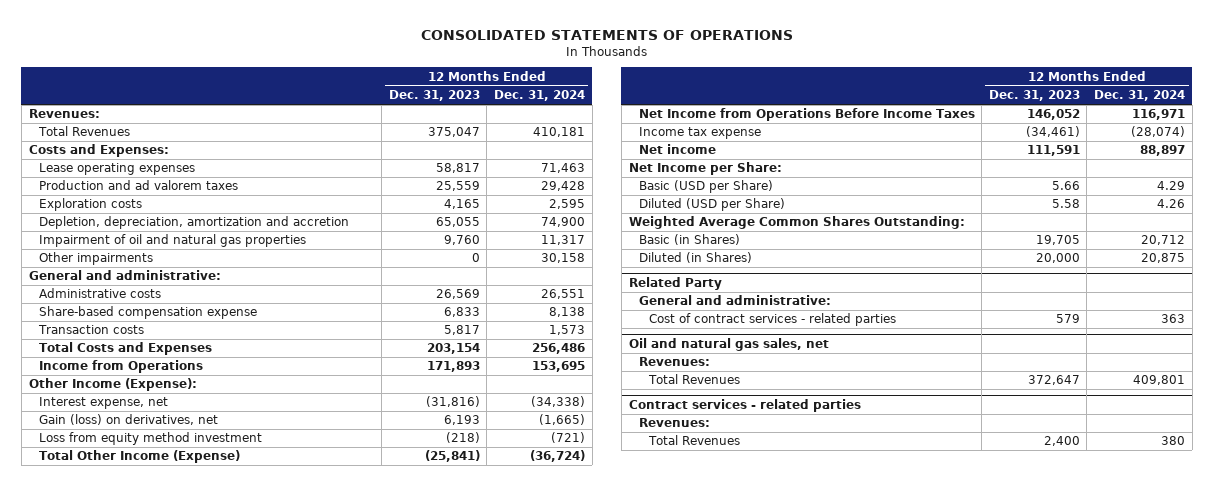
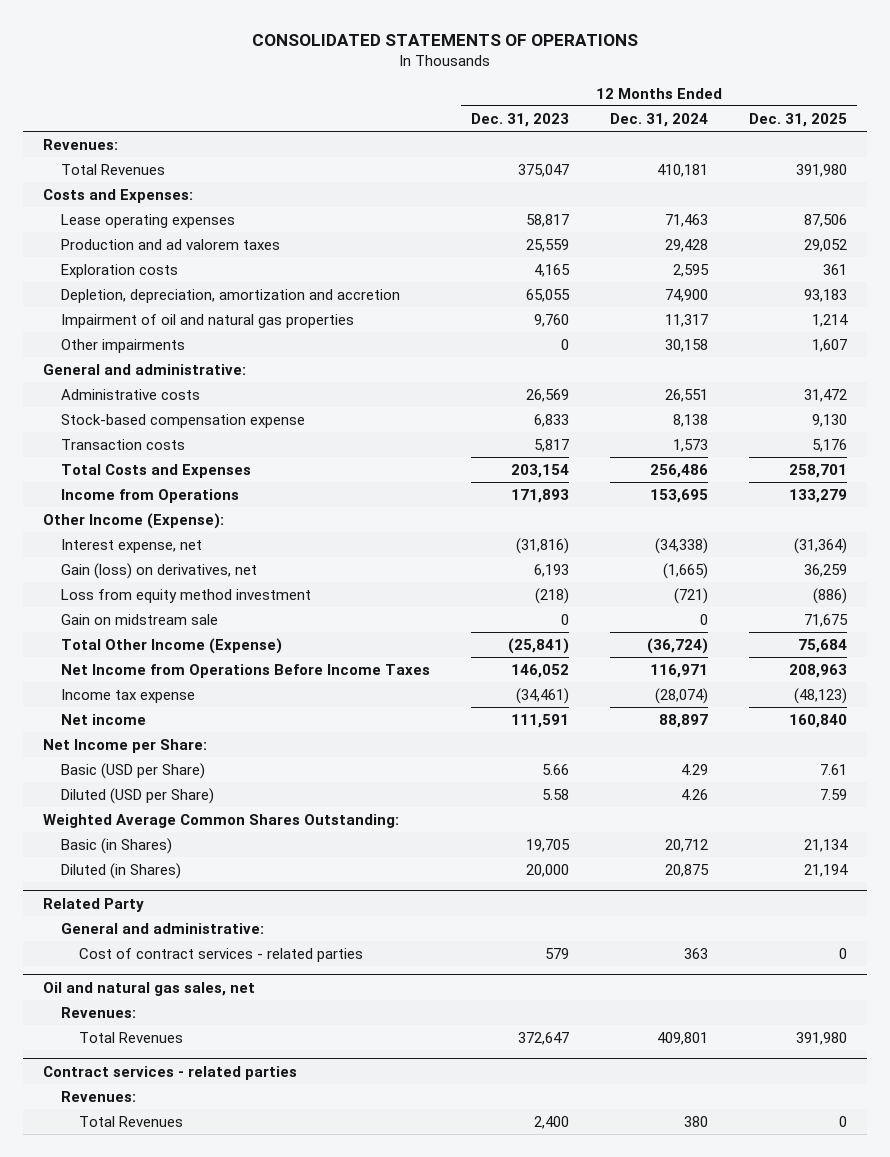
none -> [748,112,847,127] Dec. 31, 2025
[38,306,257,320] Share-based compensation expense -> [61,413,306,428] Stock-based compensation expense
none -> [61,613,219,625] Gain on midstream sale

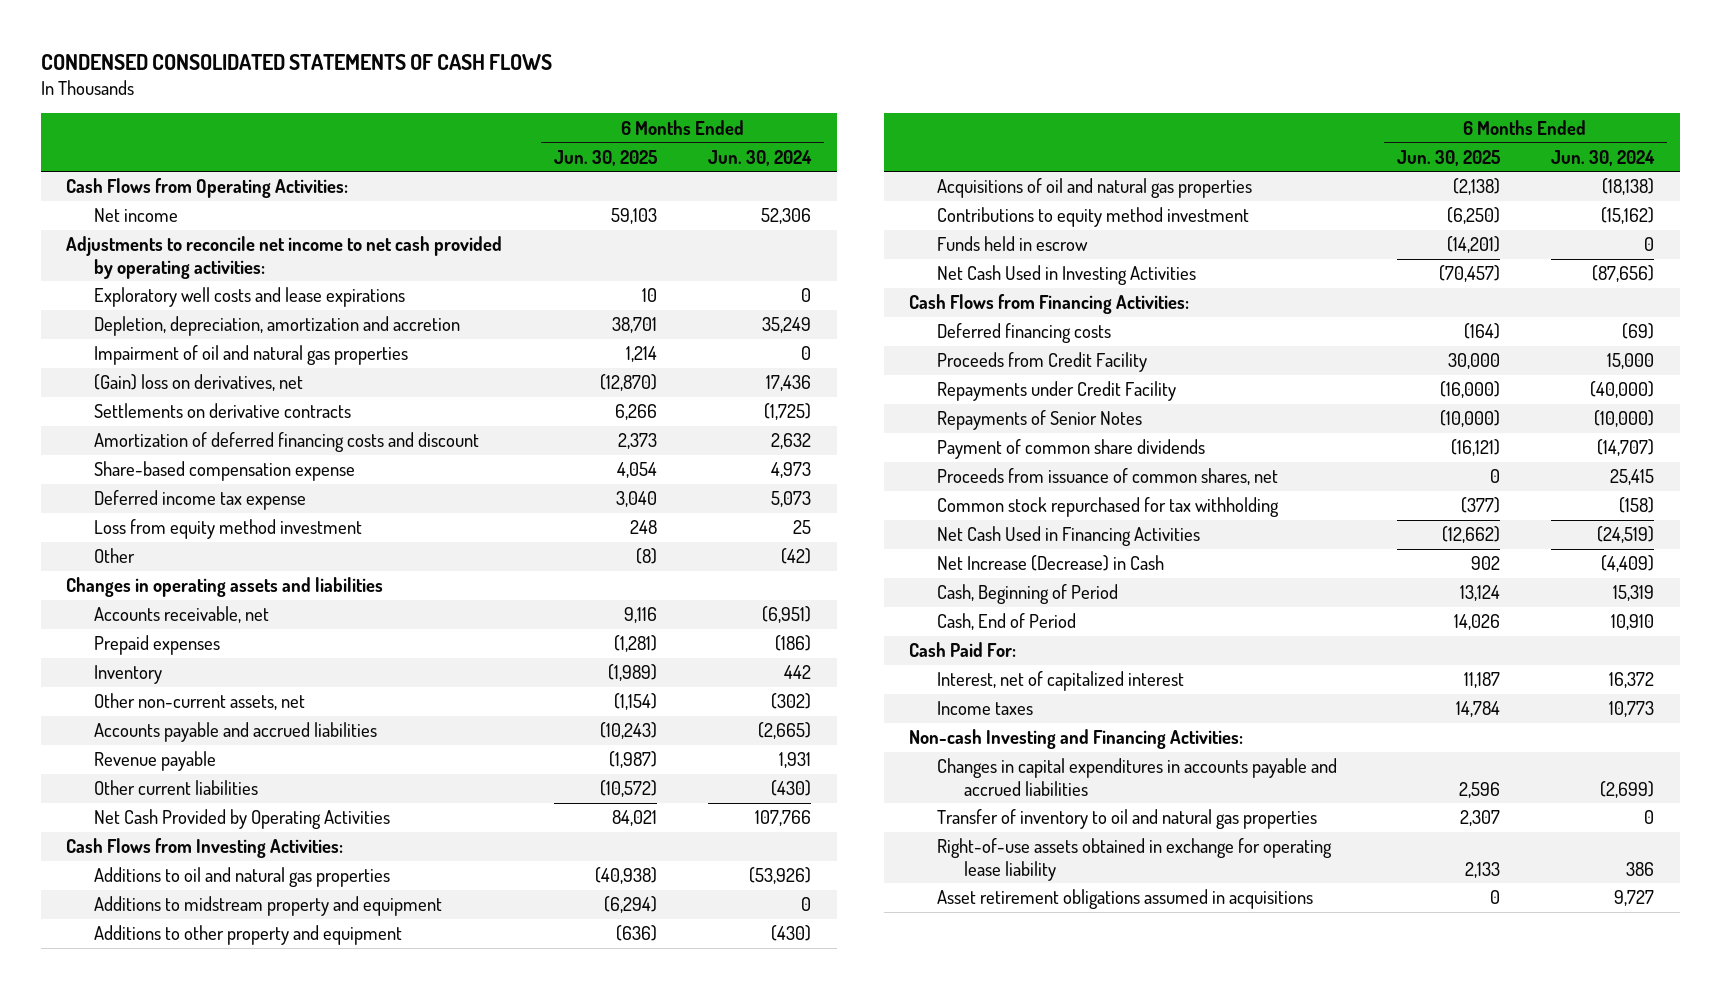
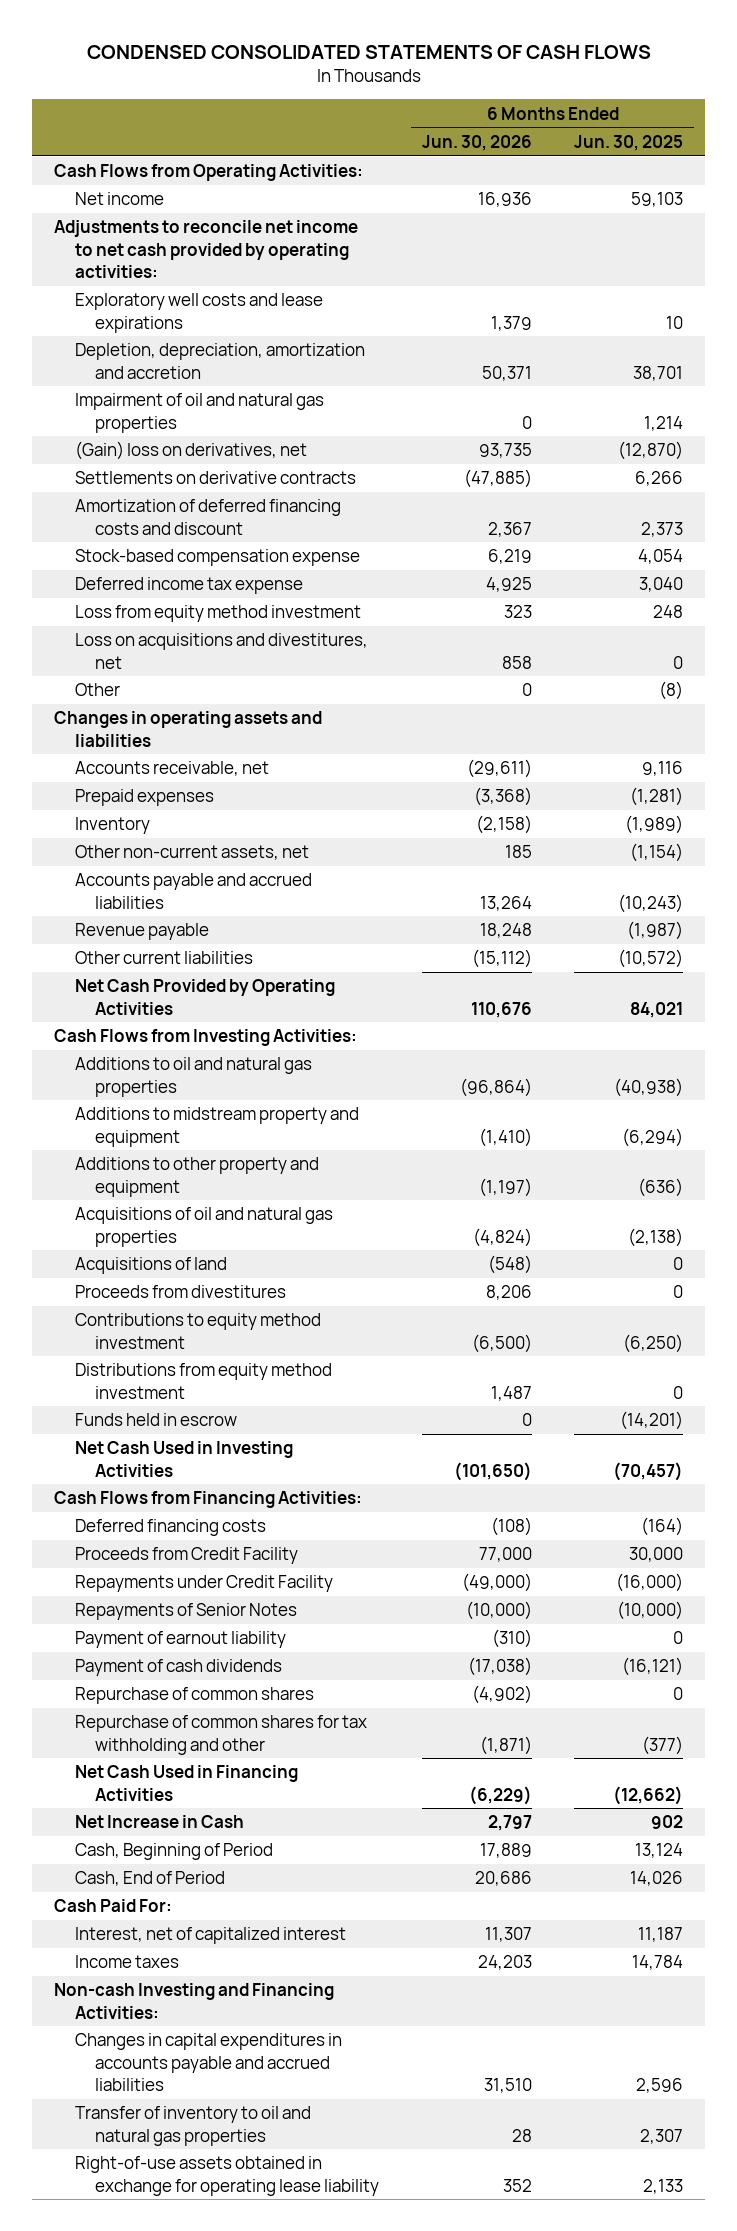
[708,149,813,166] Jun. 30, 2024 -> none
none -> [421,134,532,151] Jun. 30, 2026
[94,461,356,482] Share-based compensation expense -> [74,549,360,567] Stock-based compensation expense
none -> [74,633,368,669] Loss on acquisitions and divestitures, net
none -> [74,1257,227,1275] Acquisitions of land
none -> [74,1285,286,1299] Proceeds from divestitures
none -> [74,1363,332,1399] Distributions from equity method investment
[936,468,1278,486] Proceeds from issuance of common shares, net -> none
none -> [74,1631,286,1649] Payment of earnout liability
[936,439,1205,460] Payment of common share dividends -> [74,1659,282,1677] Payment of cash dividends
none -> [74,1687,314,1705] Repurchase of common shares
[936,497,1279,518] Common stock repurchased for tax withholding -> [74,1715,367,1755] Repurchase of common shares for tax withholding and other
[936,555,1164,572] Net Increase (Decrease) in Cash -> [74,1815,244,1829] Net Increase in Cash
[936,889,1313,910] Asset retirement obligations assumed in acquisitions -> none

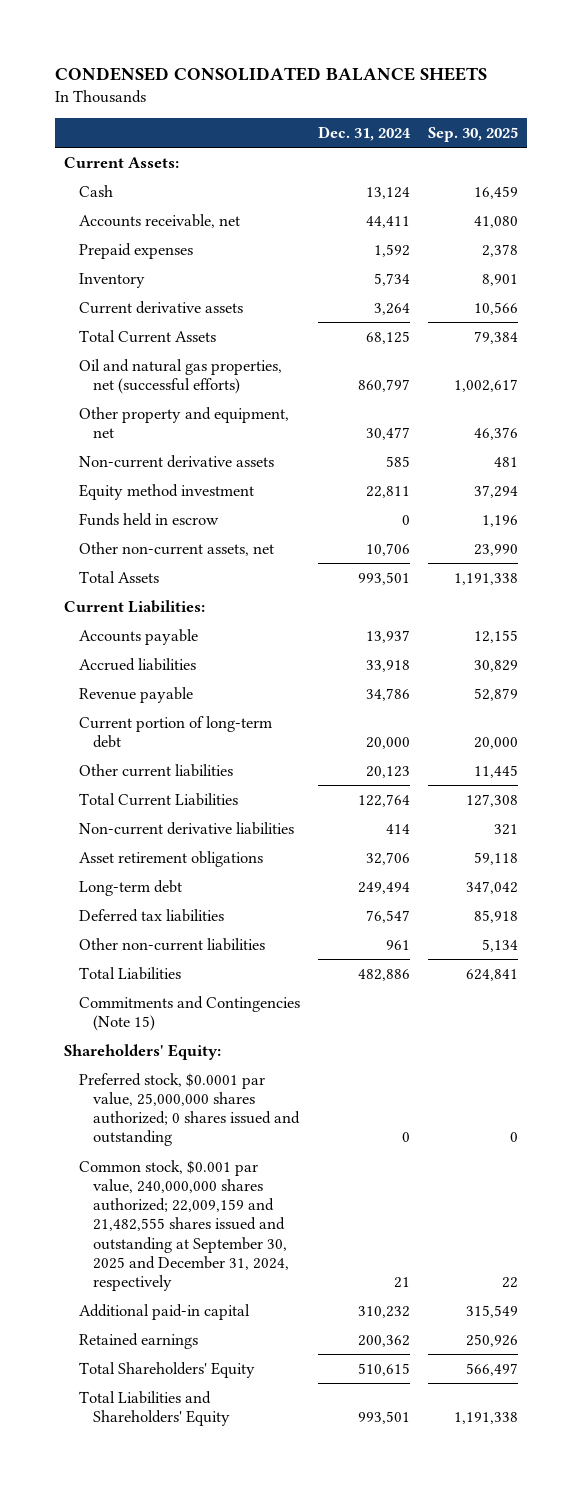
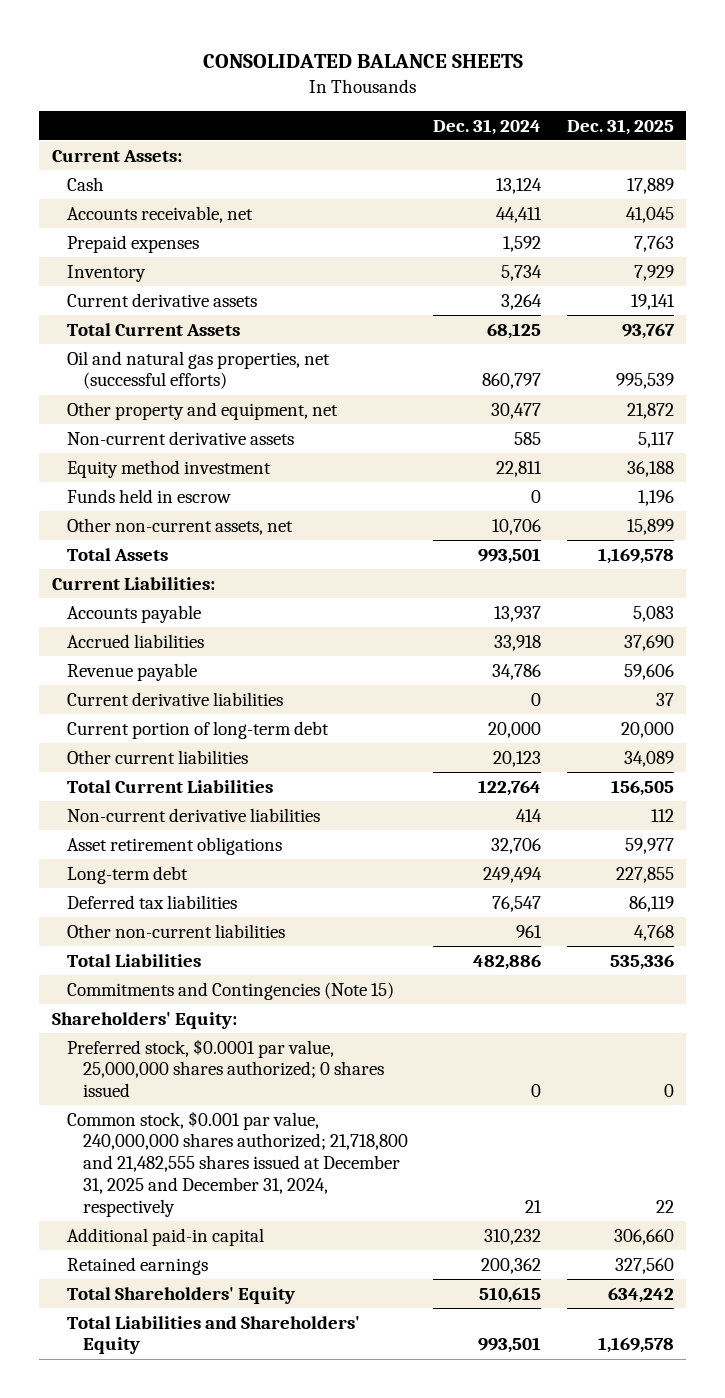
[54,66,487,81] CONDENSED CONSOLIDATED BALANCE SHEETS -> [202,53,523,68] CONSOLIDATED BALANCE SHEETS
[427,126,518,142] Sep. 30, 2025 -> none
none -> [566,118,674,135] Dec. 31, 2025
none -> [67,691,284,706] Current derivative liabilities
[78,1072,301,1147] Preferred stock, $0.0001 par value, 25,000,000 shares authorized; 0 shares issued and outstanding -> [67,1038,384,1098] Preferred stock, $0.0001 par value, 25,000,000 shares authorized; 0 shares issued
[78,1159,290,1291] Common stock, $0.001 par value, 240,000,000 shares authorized; 22,009,159 and 21,482,555 shares issued and outstanding at September 30, 2025 and December 31, 2024, respectively -> [67,1110,408,1218] Common stock, $0.001 par value, 240,000,000 shares authorized; 21,718,800 and 21,482,555 shares issued at December 31, 2025 and December 31, 2024, respectively

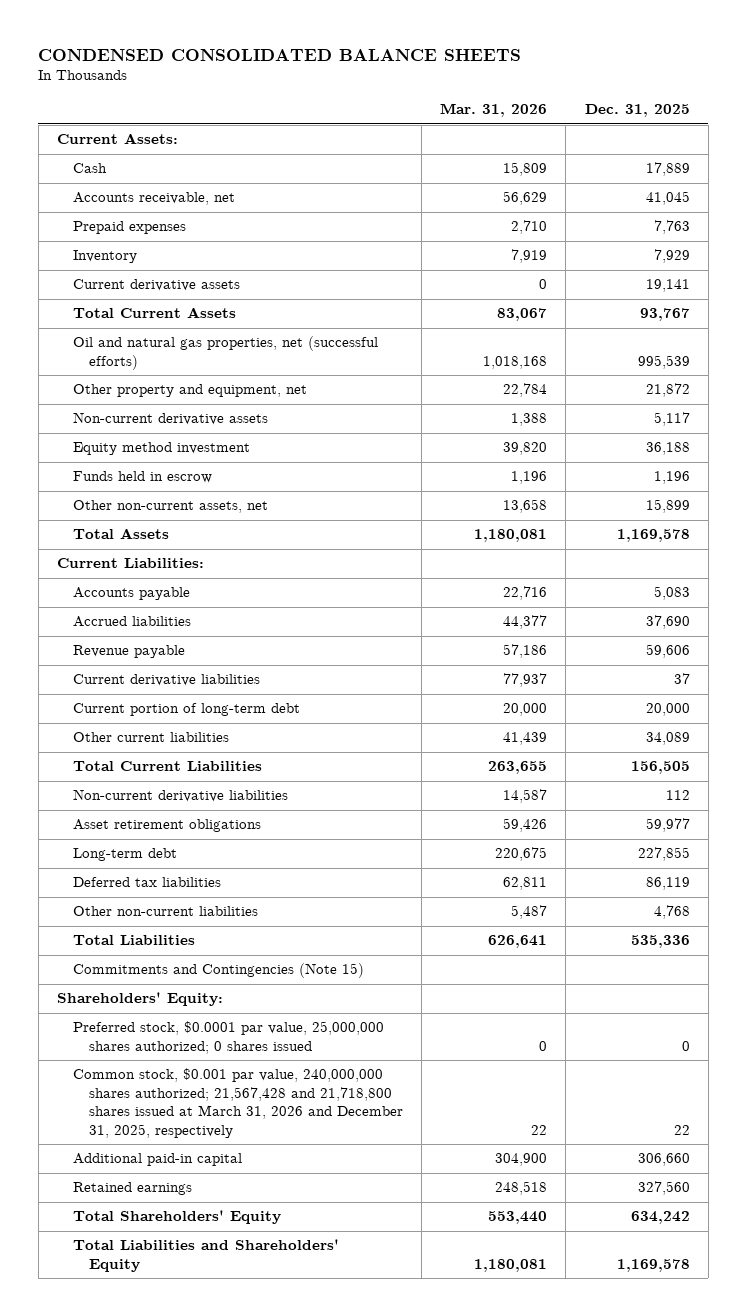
[202,53,523,68] CONSOLIDATED BALANCE SHEETS -> [38,48,522,61] CONDENSED CONSOLIDATED BALANCE SHEETS
[433,118,542,135] Dec. 31, 2024 -> none
none -> [440,103,548,118] Mar. 31, 2026
[67,1110,408,1218] Common stock, $0.001 par value, 240,000,000 shares authorized; 21,718,800 and 21,482,555 shares issued at December 31, 2025 and December 31, 2024, respectively -> [72,1068,403,1138] Common stock, $0.001 par value, 240,000,000 shares authorized; 21,567,428 and 21,718,800 shares issued at March 31, 2026 and December 31, 2025, respectively

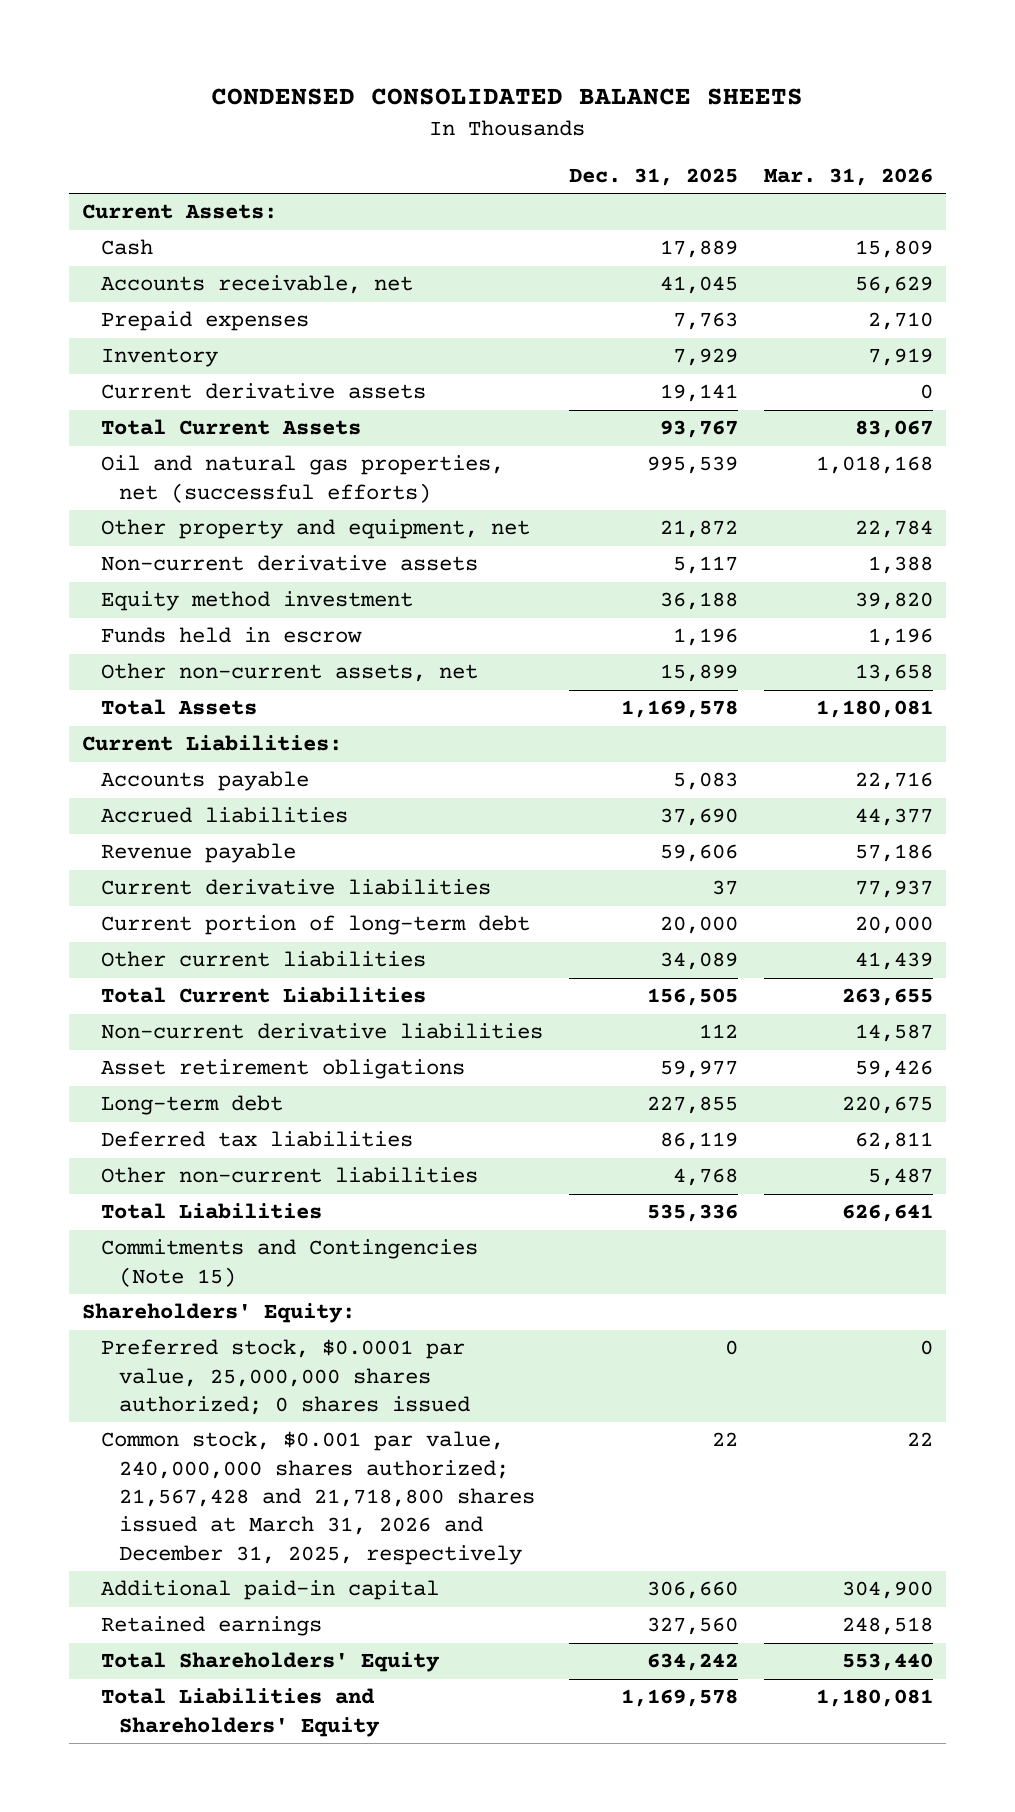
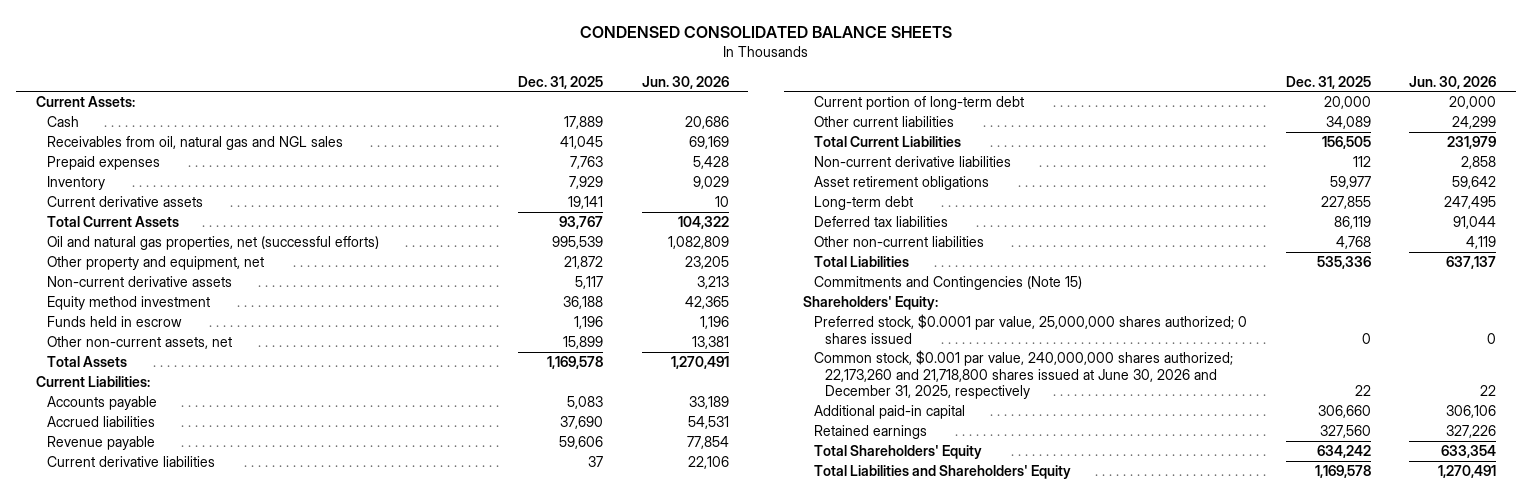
[763,167,933,186] Mar. 31, 2026 -> none
none -> [641,75,729,89] Jun. 30, 2026
[100,275,413,295] Accounts receivable, net -> [46,136,343,151] Receivables from oil, natural gas and NGL sales
[100,1431,536,1565] Common stock, $0.001 par value, 240,000,000 shares authorized; 21,567,428 and 21,718,800 shares issued at March 31, 2026 and December 31, 2025, respectively -> [813,350,1233,399] Common stock, $0.001 par value, 240,000,000 shares authorized; 22,173,260 and 21,718,800 shares issued at June 30, 2026 and December 31, 2025, respectively

